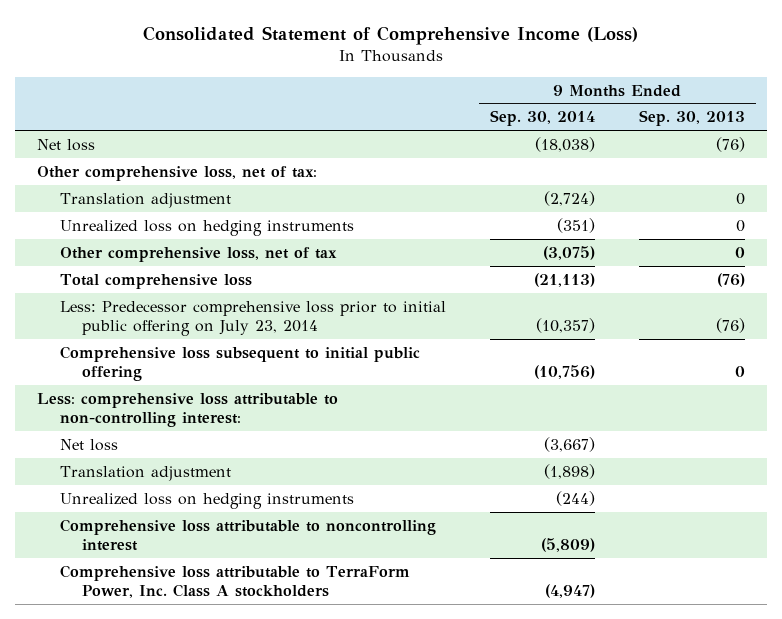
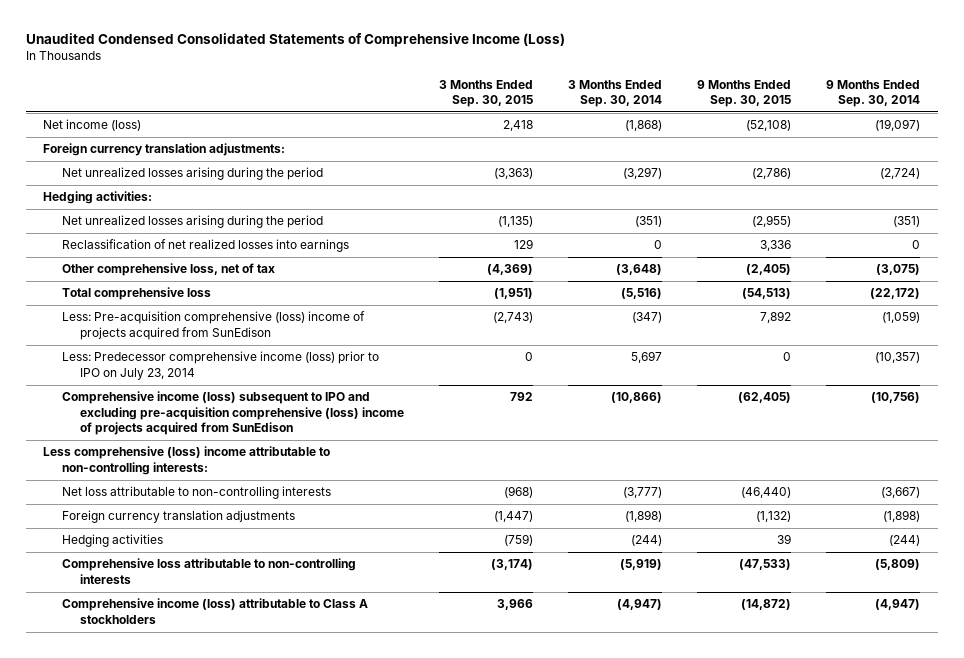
[143,25,639,45] Consolidated Statement of Comprehensive Income (Loss) -> [25,33,565,48] Unaudited Condensed Consolidated Statements of Comprehensive Income (Loss)
[639,110,746,127] Sep. 30, 2013 -> none
none -> [439,79,534,108] 3 Months Ended Sep. 30, 2015
none -> [568,79,663,108] 3 Months Ended Sep. 30, 2014
none -> [697,79,792,108] 9 Months Ended Sep. 30, 2015
[37,165,318,181] Other comprehensive loss, net of tax: -> none
[37,138,96,151] Net loss -> [43,119,142,132] Net income (loss)
[534,136,595,152] (18,038) -> [875,119,921,132] (19,097)
none -> [43,143,286,157] Foreign currency translation adjustments:
[59,192,231,208] Translation adjustment -> [61,167,323,181] Net unrealized losses arising during the period
none -> [43,191,153,205] Hedging activities:
[59,219,354,236] Unrealized loss on hedging instruments -> [61,215,323,229] Net unrealized losses arising during the period
none -> [61,239,349,253] Reclassification of net realized losses into earnings
[533,272,595,287] (21,113) -> [870,288,921,300] (22,172)
none -> [61,311,365,340] Less: Pre-acquisition comprehensive (loss) income of projects acquired from SunEdison
[59,300,446,337] Less: Predecessor comprehensive loss prior to initial public offering on July 23, 2014 -> [61,351,379,380] Less: Predecessor comprehensive income (loss) prior to IPO on July 23, 2014
[59,345,420,382] Comprehensive loss subsequent to initial public offering -> [61,391,404,436] Comprehensive income (loss) subsequent to IPO and excluding pre-acquisition comprehensive (loss) income of projects acquired from SunEdison
[37,392,339,428] Less: comprehensive loss attributable to non-controlling interest: -> [43,446,331,475] Less comprehensive (loss) income attributable to non-controlling interests:
[59,438,118,451] Net loss -> [61,486,331,500] Net loss attributable to non-controlling interests
[59,465,231,481] Translation adjustment -> [61,510,295,524] Foreign currency translation adjustments
[59,492,354,509] Unrealized loss on hedging instruments -> [61,534,163,548] Hedging activities
[59,518,436,552] Comprehensive loss attributable to noncontrolling interest -> [61,558,356,584] Comprehensive loss attributable to non-controlling interests
[59,564,410,599] Comprehensive loss attributable to TerraForm Power, Inc. Class A stockholders -> [61,598,368,624] Comprehensive income (loss) attributable to Class A stockholders

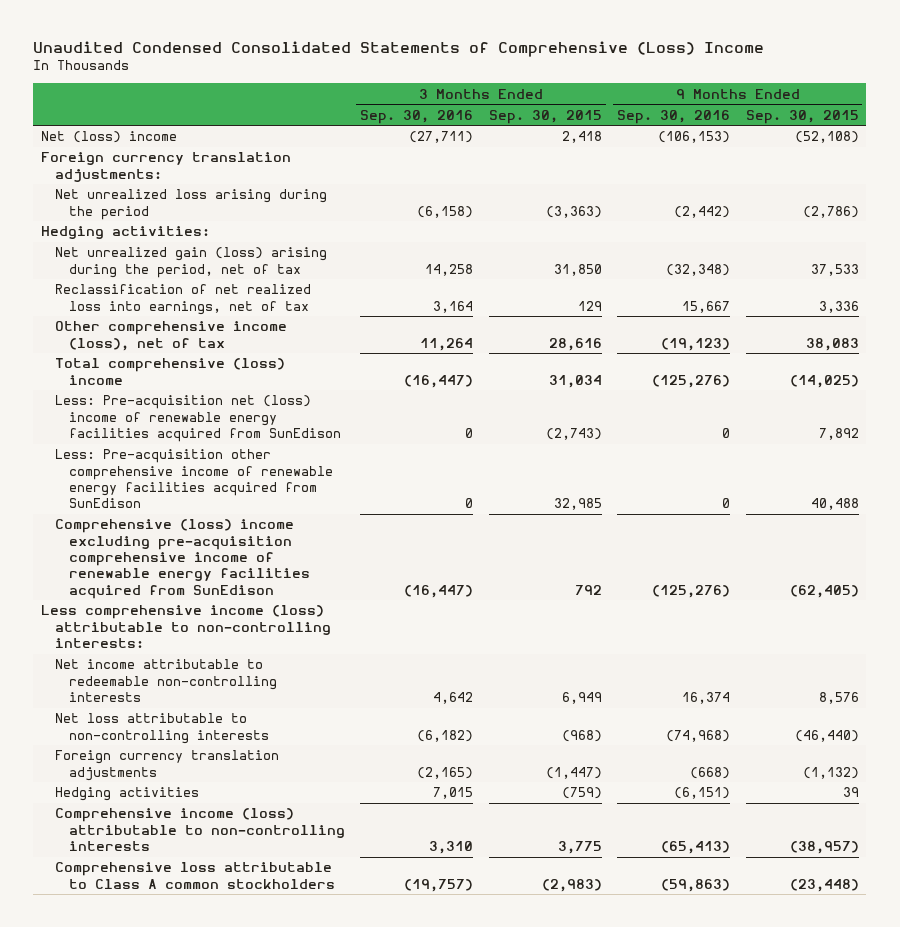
[25,33,565,48] Unaudited Condensed Consolidated Statements of Comprehensive Income (Loss) -> [33,41,765,58] Unaudited Condensed Consolidated Statements of Comprehensive (Loss) Income
[568,79,663,108] 3 Months Ended Sep. 30, 2014 -> none
[826,79,921,108] 9 Months Ended Sep. 30, 2014 -> none
none -> [360,109,474,124] Sep. 30, 2016
none -> [617,109,731,124] Sep. 30, 2016
[43,119,142,132] Net income (loss) -> [41,131,178,144] Net (loss) income
[61,167,323,181] Net unrealized losses arising during the period -> [54,189,327,220] Net unrealized loss arising during the period
[61,351,379,380] Less: Predecessor comprehensive income (loss) prior to IPO on July 23, 2014 -> none
[61,215,323,229] Net unrealized losses arising during the period -> [54,247,327,278] Net unrealized gain (loss) arising during the period, net of tax
[498,216,534,228] (1,135) -> [553,263,602,276] 31,850
[752,215,792,228] (2,955) -> [810,263,859,276] 37,533
[61,239,349,253] Reclassification of net realized losses into earnings -> [54,284,311,315] Reclassification of net realized loss into earnings, net of tax
[61,263,275,277] Other comprehensive loss, net of tax -> [54,321,287,351] Other comprehensive income (loss), net of tax
[487,264,534,276] (4,369) -> [548,337,602,351] 28,616
[746,264,792,276] (2,405) -> [805,337,859,351] 38,083
[61,287,211,301] Total comprehensive loss -> [54,358,285,385] Total comprehensive (loss) income
[494,288,534,300] (1,951) -> [548,374,602,388] 31,034
[742,288,792,300] (54,513) -> [789,374,859,388] (14,025)
none -> [54,395,341,442] Less: Pre-acquisition net (loss) income of renewable energy facilities acquired from SunEdison
[61,311,365,340] Less: Pre-acquisition comprehensive (loss) income of projects acquired from SunEdison -> [54,449,333,509] Less: Pre-acquisition other comprehensive income of renewable energy facilities acquired from SunEdison
[493,312,534,324] (2,743) -> [553,498,602,511] 32,985
[760,311,792,324] 7,892 -> [810,498,859,511] 40,488
[61,391,404,436] Comprehensive income (loss) subsequent to IPO and excluding pre-acquisition comprehensive (loss) income of projects acquired from SunEdison -> [54,519,310,599] Comprehensive (loss) income excluding pre-acquisition comprehensive income of renewable energy facilities acquired from SunEdison
[43,446,331,475] Less comprehensive (loss) income attributable to non-controlling interests: -> [41,605,331,648] Less comprehensive income (loss) attributable to non-controlling interests:
none -> [54,659,277,702] Net income attributable to redeemable non-controlling interests
[61,558,356,584] Comprehensive loss attributable to non-controlling interests -> [54,808,345,851] Comprehensive income (loss) attributable to non-controlling interests
[491,559,534,571] (3,174) -> [557,840,602,854] 3,775
[739,559,792,571] (47,533) -> [789,840,859,854] (38,957)
[61,598,368,624] Comprehensive income (loss) attributable to Class A stockholders -> [54,862,335,889] Comprehensive loss attributable to Class A common stockholders
[497,599,534,611] 3,966 -> [541,878,602,892] (2,983)
[741,599,792,611] (14,872) -> [789,878,859,892] (23,448)

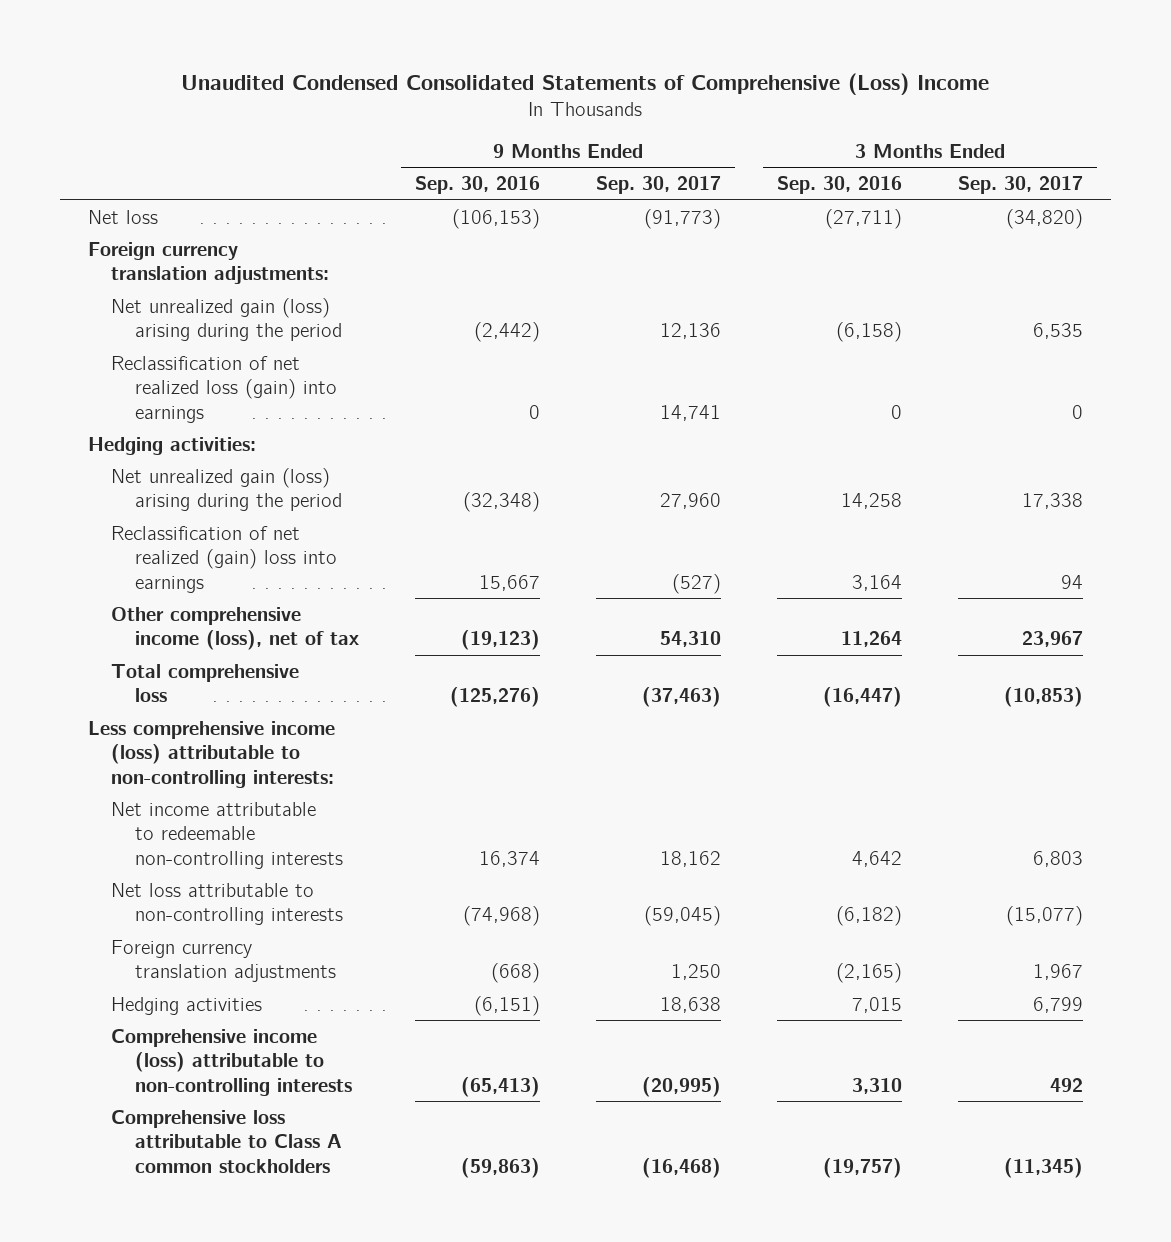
[488,109,602,124] Sep. 30, 2015 -> none
[745,109,859,124] Sep. 30, 2015 -> none
none -> [595,176,721,195] Sep. 30, 2017
none -> [957,176,1083,195] Sep. 30, 2017
[41,131,178,144] Net (loss) income -> [88,209,159,224] Net loss
[54,189,327,220] Net unrealized loss arising during the period -> [111,297,342,342] Net unrealized gain (loss) arising during the period
none -> [111,355,337,423] Reclassification of net realized loss (gain) into earnings
[54,247,327,278] Net unrealized gain (loss) arising during the period, net of tax -> [111,467,342,512] Net unrealized gain (loss) arising during the period
[54,284,311,315] Reclassification of net realized loss into earnings, net of tax -> [111,525,337,593] Reclassification of net realized (gain) loss into earnings
[54,395,341,442] Less: Pre-acquisition net (loss) income of renewable energy facilities acquired from SunEdison -> none
[54,449,333,509] Less: Pre-acquisition other comprehensive income of renewable energy facilities acquired from SunEdison -> none
[54,519,310,599] Comprehensive (loss) income excluding pre-acquisition comprehensive income of renewable energy facilities acquired from SunEdison -> none
[54,358,285,385] Total comprehensive (loss) income -> [111,663,300,703] Total comprehensive loss

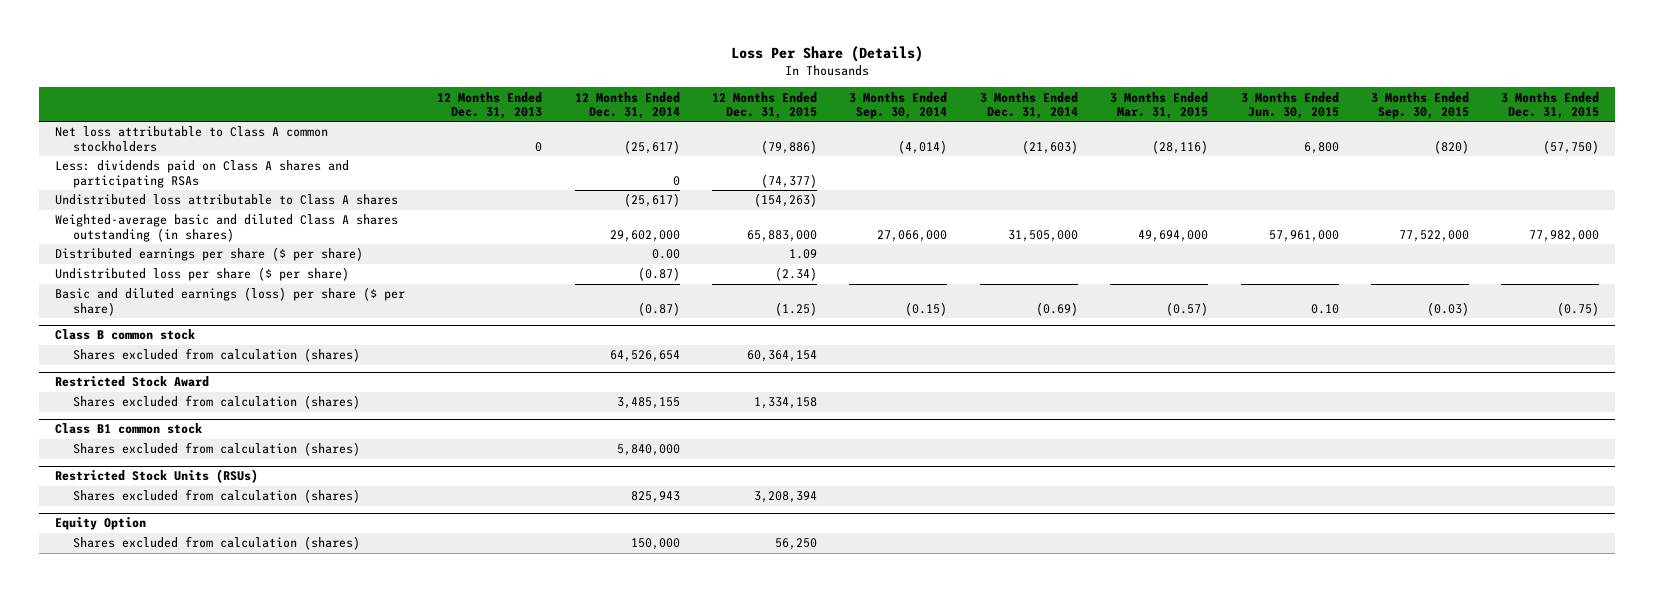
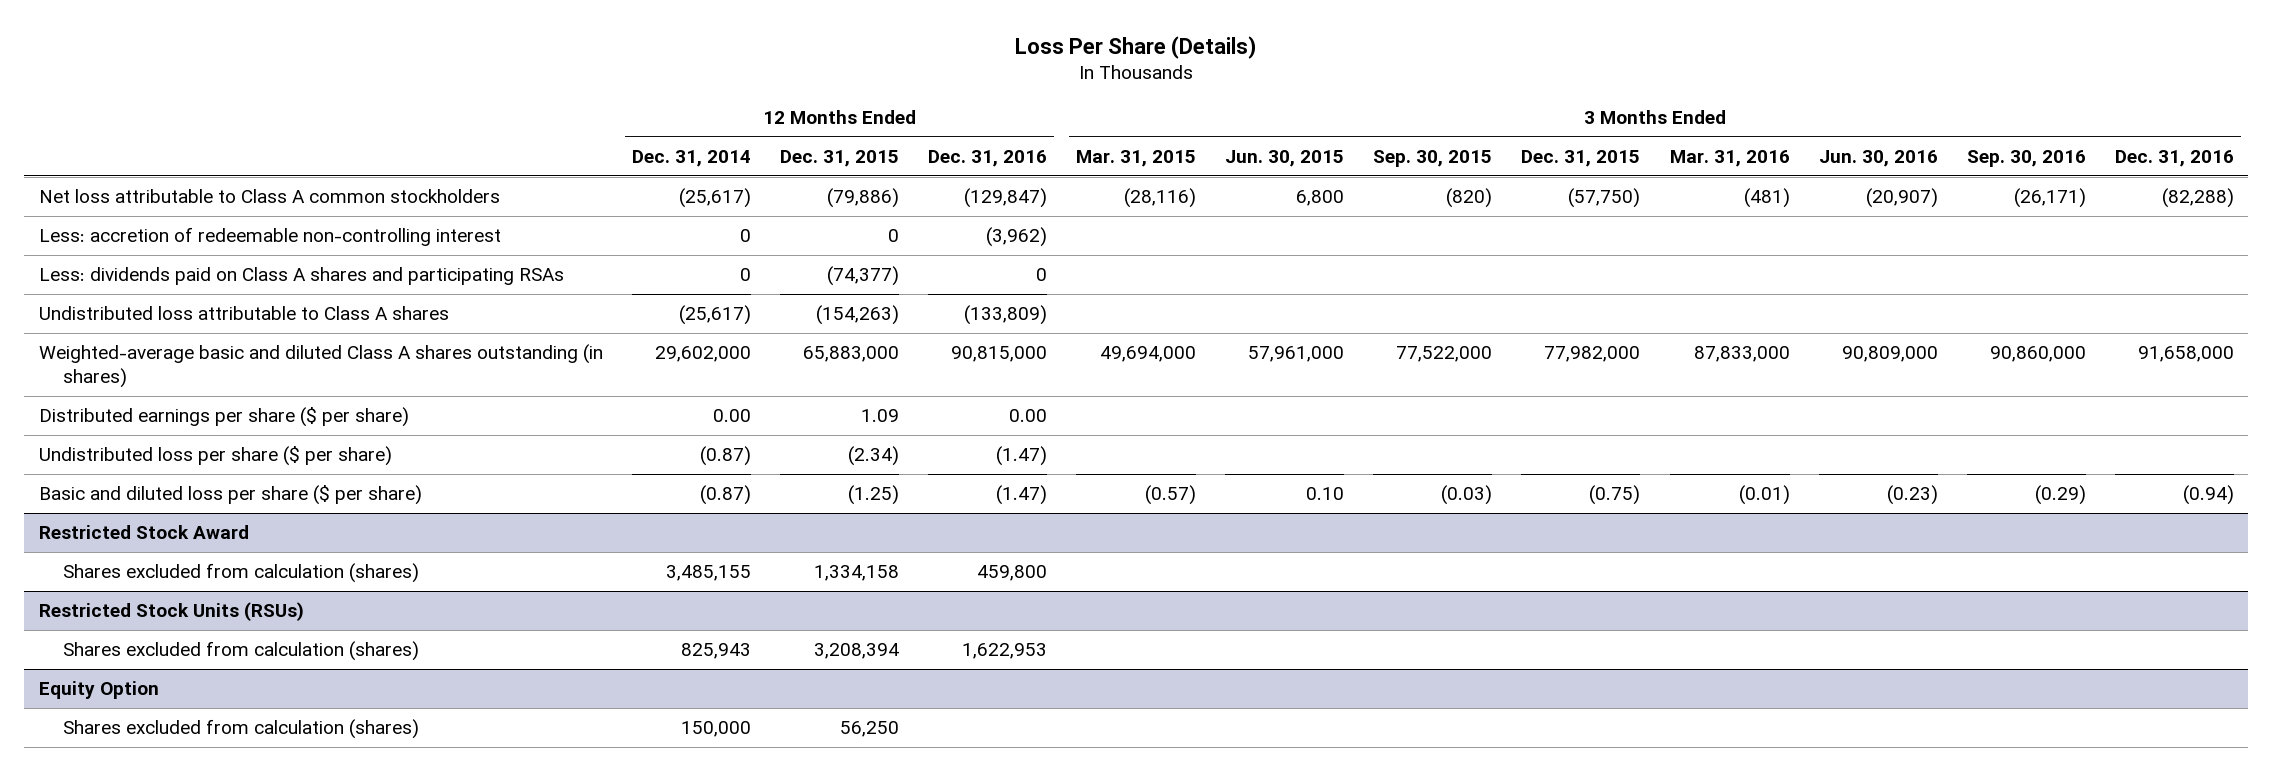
[437,91,543,120] 12 Months Ended Dec. 31, 2013 -> none
[849,91,948,120] 3 Months Ended Sep. 30, 2014 -> none
[979,91,1078,120] 3 Months Ended Dec. 31, 2014 -> none
none -> [928,149,1048,167] Dec. 31, 2016
none -> [1669,149,1790,167] Mar. 31, 2016
none -> [1818,149,1938,167] Jun. 30, 2016
none -> [1966,149,2086,167] Sep. 30, 2016
none -> [2114,149,2234,167] Dec. 31, 2016
none -> [38,227,501,247] Less: accretion of redeemable non-controlling interest
[54,329,195,341] Class B common stock -> none
[73,348,361,363] Shares excluded from calculation (shares) -> none
[54,287,405,316] Basic and diluted earnings (loss) per share ($ per share) -> [38,485,422,506] Basic and diluted loss per share ($ per share)
[54,423,202,435] Class B1 common stock -> none
[73,442,361,457] Shares excluded from calculation (shares) -> none

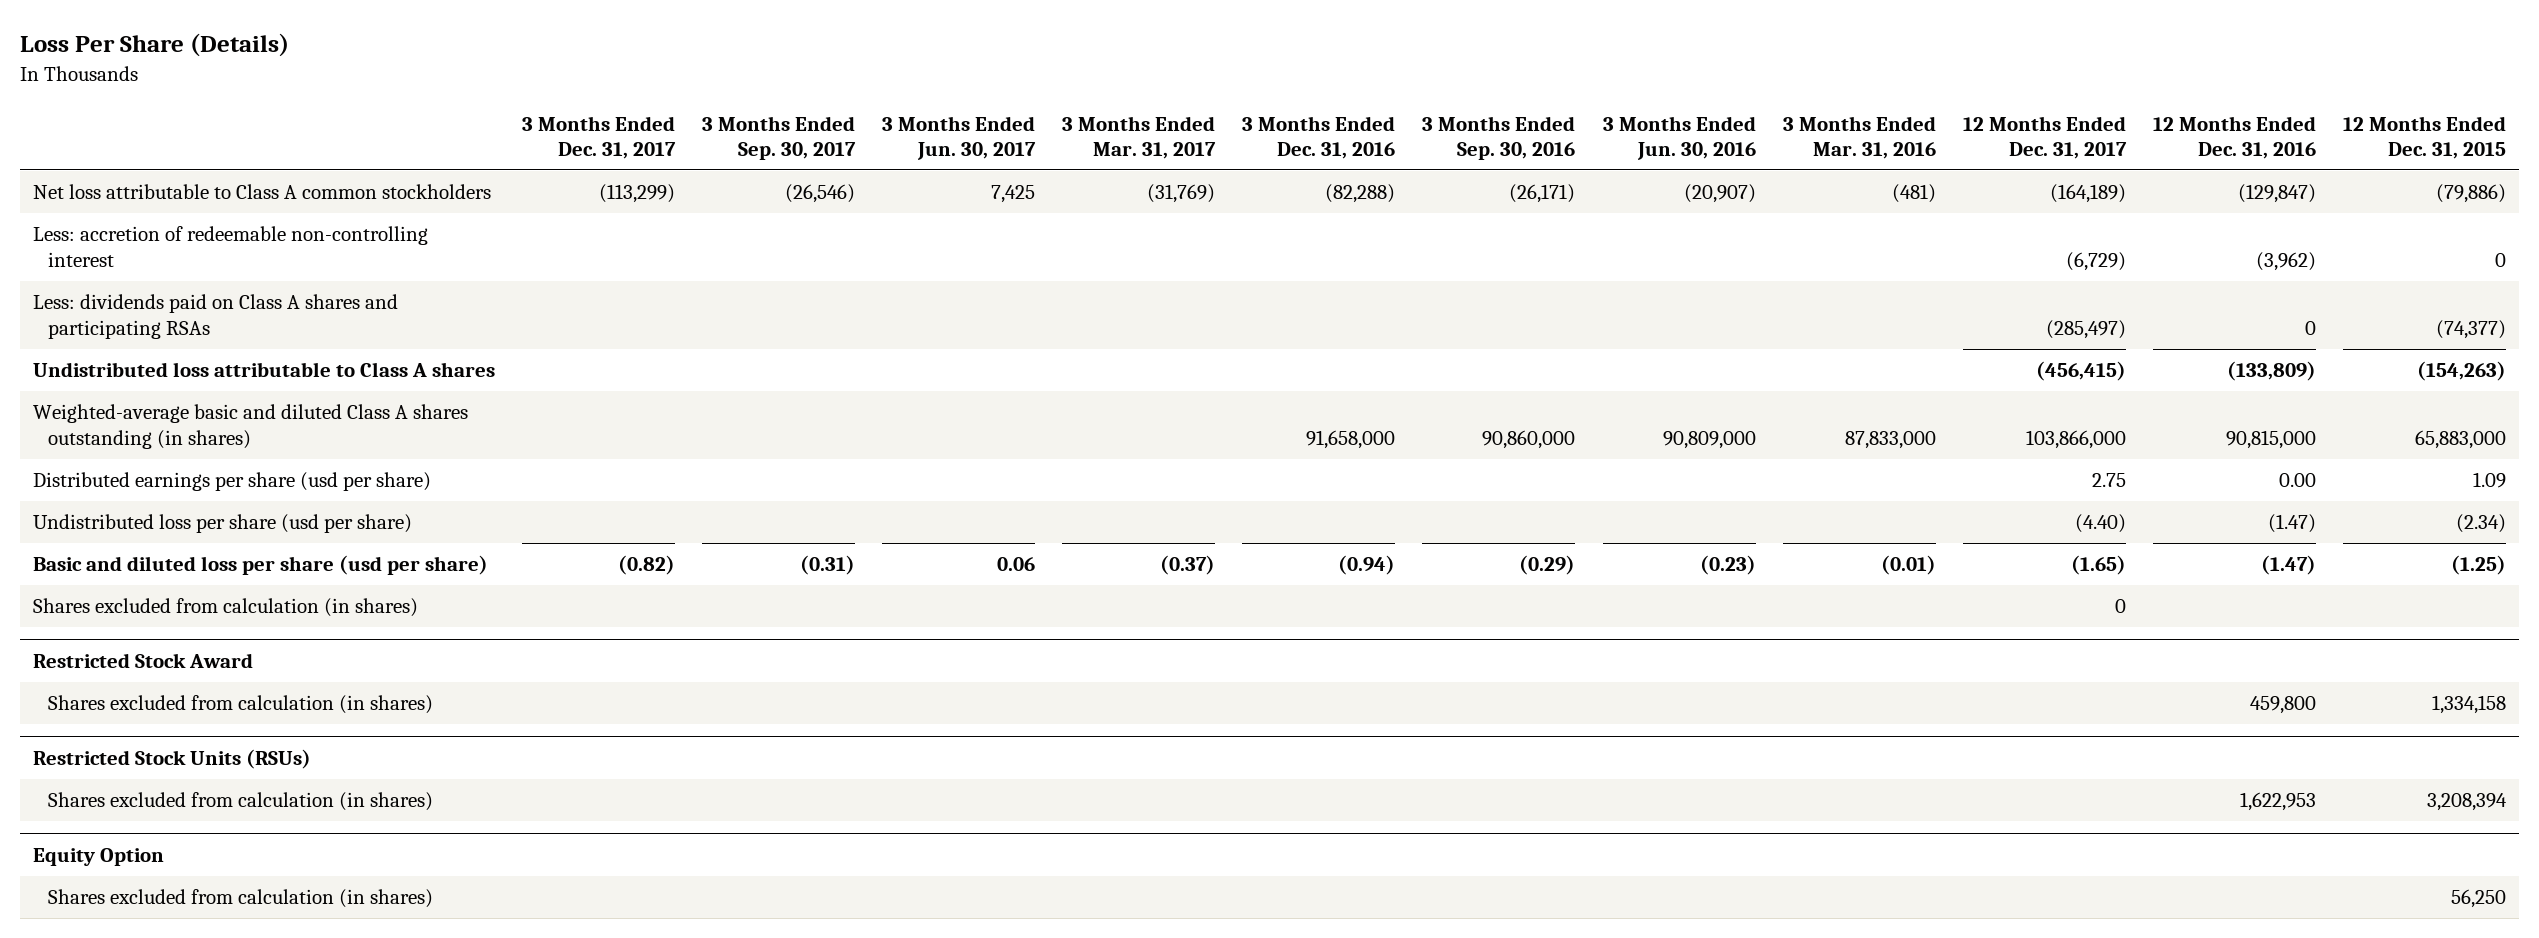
[631,149,751,167] Dec. 31, 2014 -> none
[1076,149,1197,167] Mar. 31, 2015 -> none
[1225,149,1345,167] Jun. 30, 2015 -> none
[1373,149,1493,167] Sep. 30, 2015 -> none
[1521,149,1641,167] Dec. 31, 2015 -> none
none -> [522,115,677,159] 3 Months Ended Dec. 31, 2017
none -> [702,115,857,160] 3 Months Ended Sep. 30, 2017
none -> [882,115,1037,160] 3 Months Ended Jun. 30, 2017
none -> [1062,115,1217,159] 3 Months Ended Mar. 31, 2017
none -> [1962,115,2127,159] 12 Months Ended Dec. 31, 2017
[38,407,409,428] Distributed earnings per share ($ per share) -> [33,472,432,492] Distributed earnings per share (usd per share)
[38,446,392,467] Undistributed loss per share ($ per share) -> [33,514,413,534] Undistributed loss per share (usd per share)
[38,485,422,506] Basic and diluted loss per share ($ per share) -> [33,555,489,576] Basic and diluted loss per share (usd per share)
none -> [33,598,419,618] Shares excluded from calculation (in shares)
[62,563,419,584] Shares excluded from calculation (shares) -> [48,695,434,715] Shares excluded from calculation (in shares)
[62,641,419,662] Shares excluded from calculation (shares) -> [48,792,434,812] Shares excluded from calculation (in shares)
[62,719,419,740] Shares excluded from calculation (shares) -> [48,889,434,909] Shares excluded from calculation (in shares)

